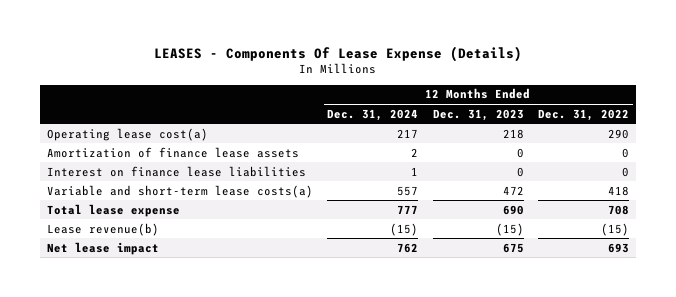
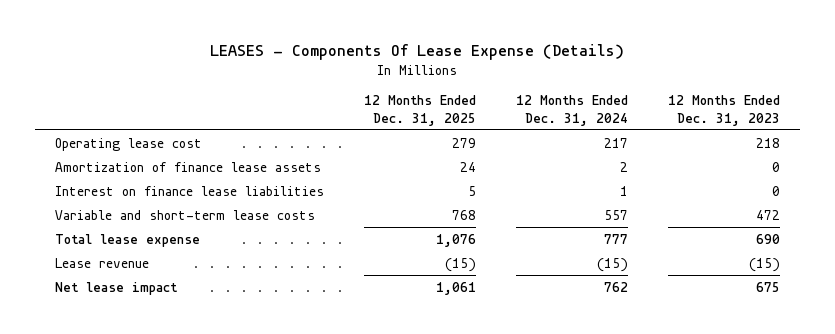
[538,108,630,121] Dec. 31, 2022 -> none
none -> [363,94,476,126] 12 Months Ended Dec. 31, 2025
[46,127,208,141] Operating lease cost(a) -> [54,137,202,151] Operating lease cost
[46,184,313,198] Variable and short-term lease costs(a) -> [54,209,315,220] Variable and short-term lease costs
[46,222,159,236] Lease revenue(b) -> [54,257,149,268] Lease revenue

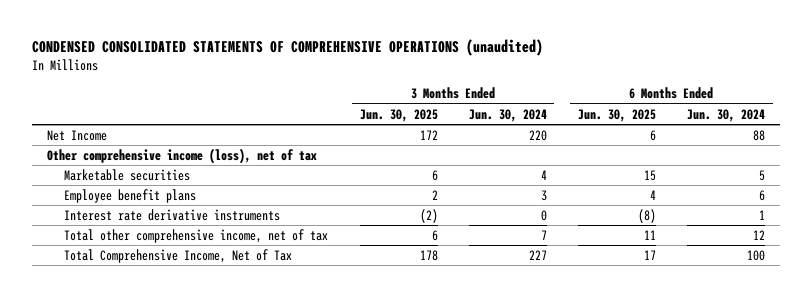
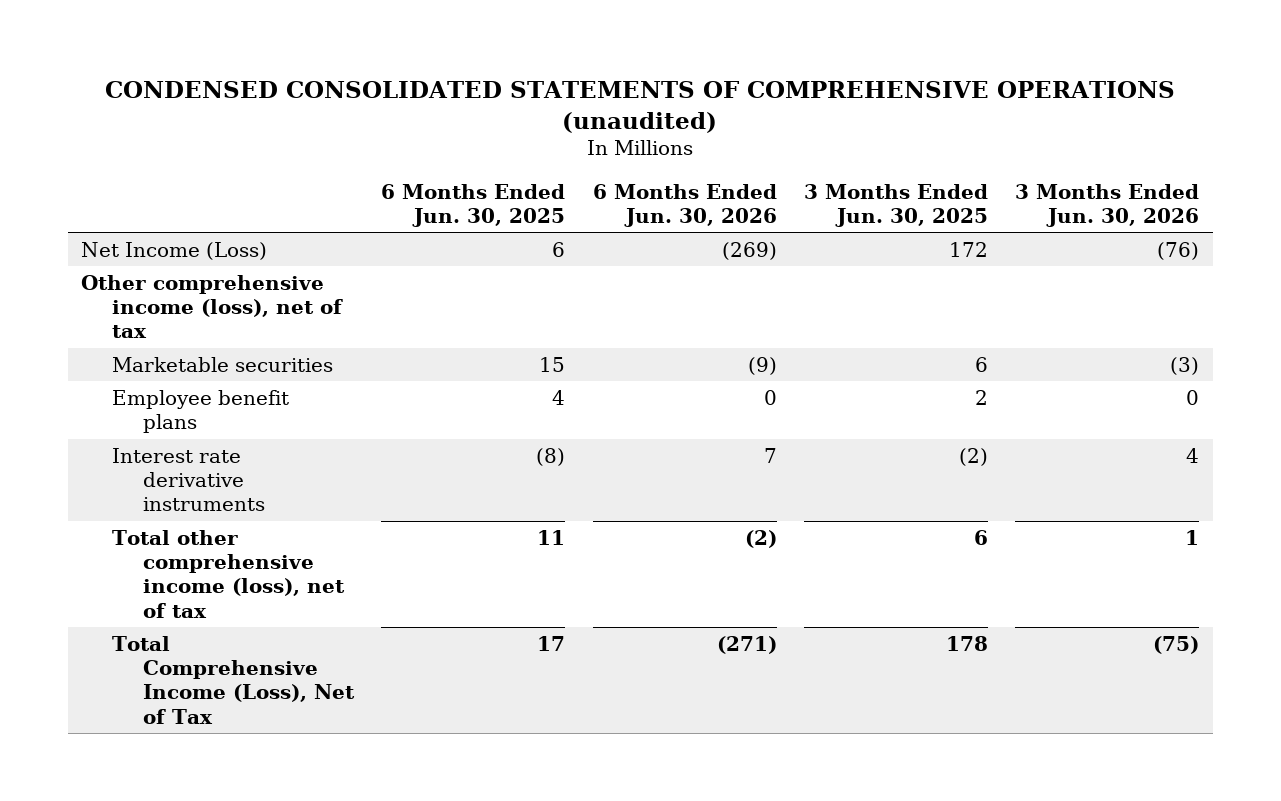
[468,108,547,122] Jun. 30, 2024 -> none
[686,108,765,122] Jun. 30, 2024 -> none
none -> [592,183,777,227] 6 Months Ended Jun. 30, 2026
none -> [1015,183,1200,227] 3 Months Ended Jun. 30, 2026
[47,129,108,141] Net Income -> [81,241,268,260] Net Income (Loss)
[64,228,329,243] Total other comprehensive income, net of tax -> [112,529,346,618] Total other comprehensive income (loss), net of tax
[64,248,293,263] Total Comprehensive Income, Net of Tax -> [112,635,356,724] Total Comprehensive Income (Loss), Net of Tax

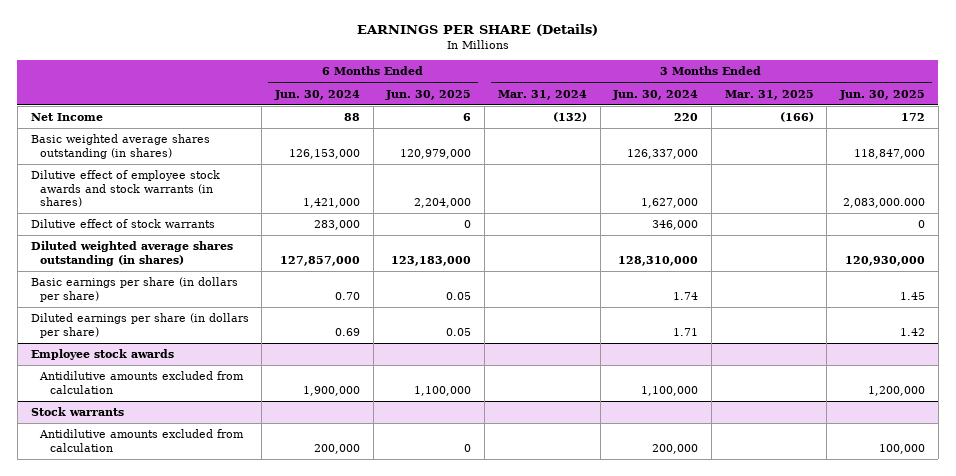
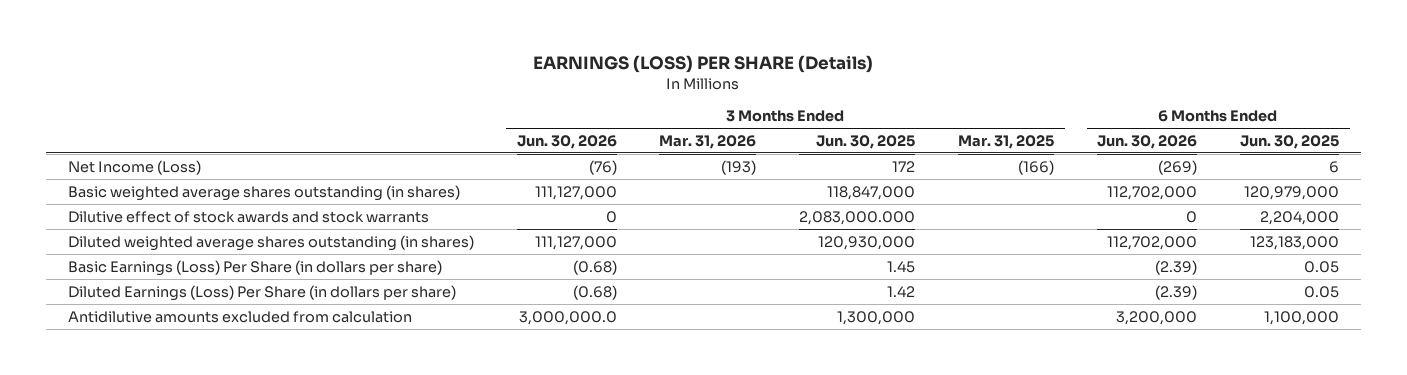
[356,24,598,37] EARNINGS PER SHARE (Details) -> [533,54,874,73] EARNINGS (LOSS) PER SHARE (Details)
[273,89,360,100] Jun. 30, 2024 -> none
[497,89,587,100] Mar. 31, 2024 -> none
[612,89,699,100] Jun. 30, 2024 -> none
none -> [516,134,617,149] Jun. 30, 2026
none -> [659,134,757,149] Mar. 31, 2026
none -> [1097,134,1198,149] Jun. 30, 2026
[30,113,103,122] Net Income -> [67,159,201,175] Net Income (Loss)
[30,170,220,207] Dilutive effect of employee stock awards and stock warrants (in shares) -> none
[30,219,215,229] Dilutive effect of stock warrants -> [67,210,429,223] Dilutive effect of stock awards and stock warrants
[464,220,472,229] 0 -> [1260,210,1340,225] 2,204,000
[918,220,926,229] 0 -> [799,210,916,225] 2,083,000.000
[30,349,174,361] Employee stock awards -> none
[30,407,124,417] Stock warrants -> none
[39,429,245,452] Antidilutive amounts excluded from calculation -> none
[30,277,238,302] Basic earnings per share (in dollars per share) -> [67,259,442,276] Basic Earnings (Loss) Per Share (in dollars per share)
[30,313,249,338] Diluted earnings per share (in dollars per share) -> [67,284,456,301] Diluted Earnings (Loss) Per Share (in dollars per share)
[868,385,926,396] 1,200,000 -> [837,310,916,325] 1,300,000

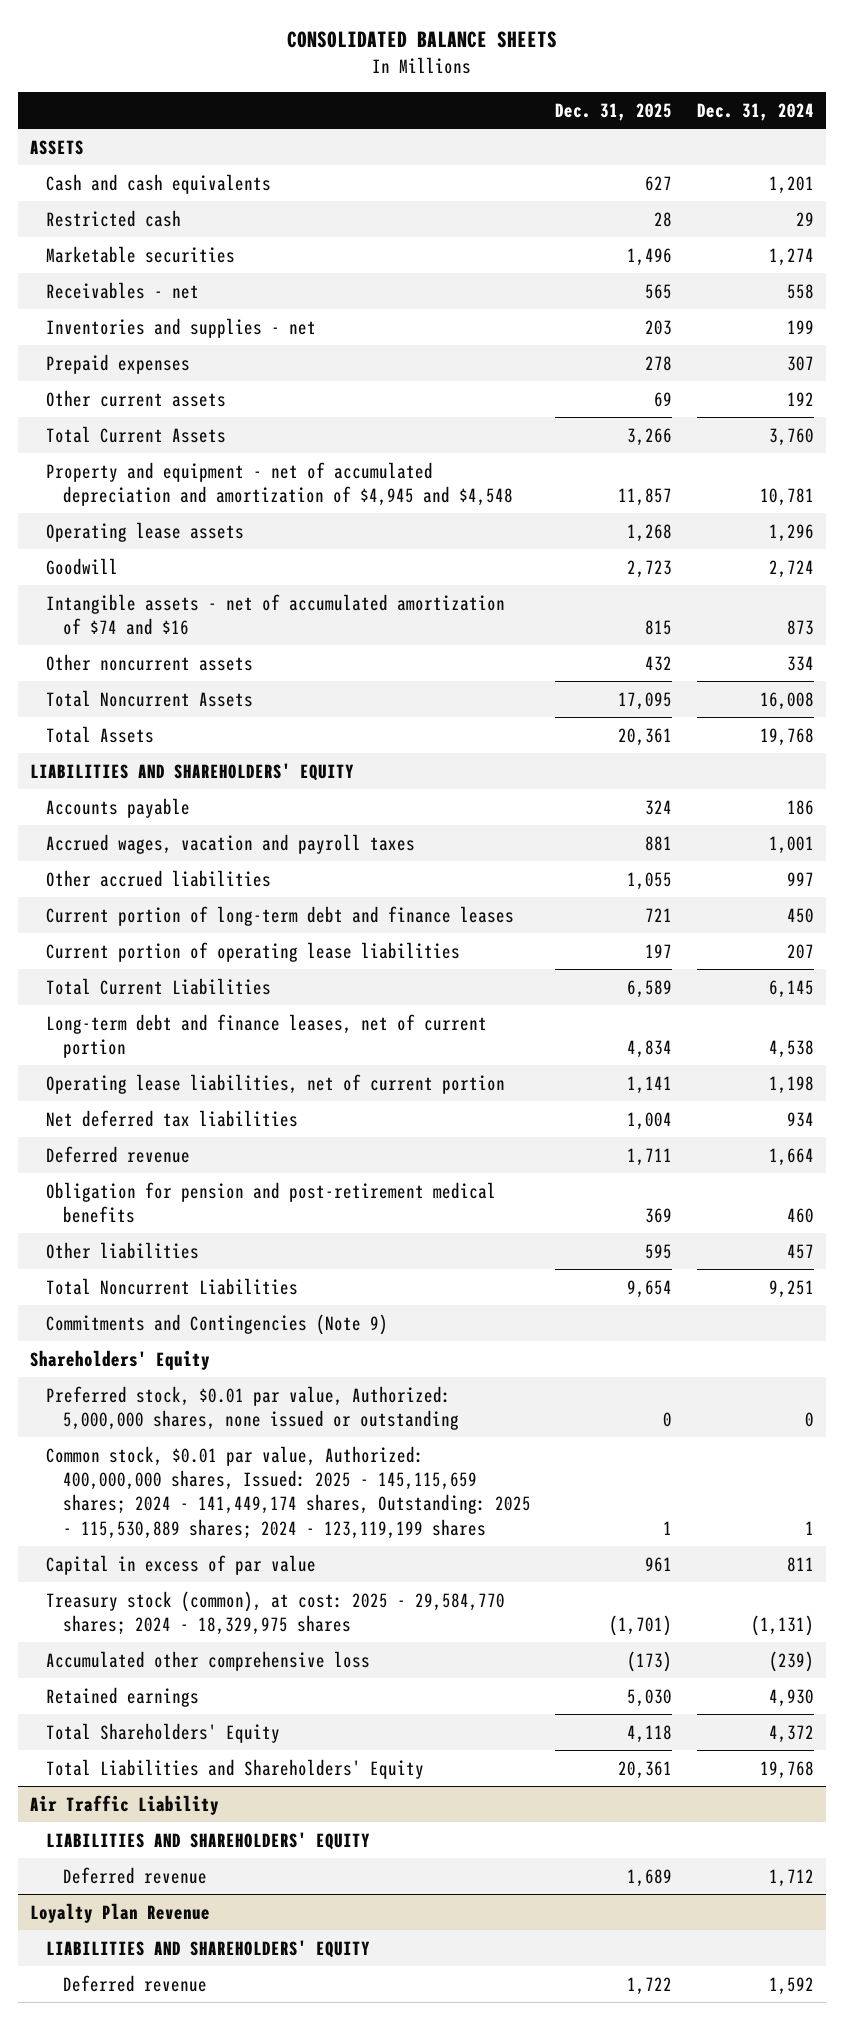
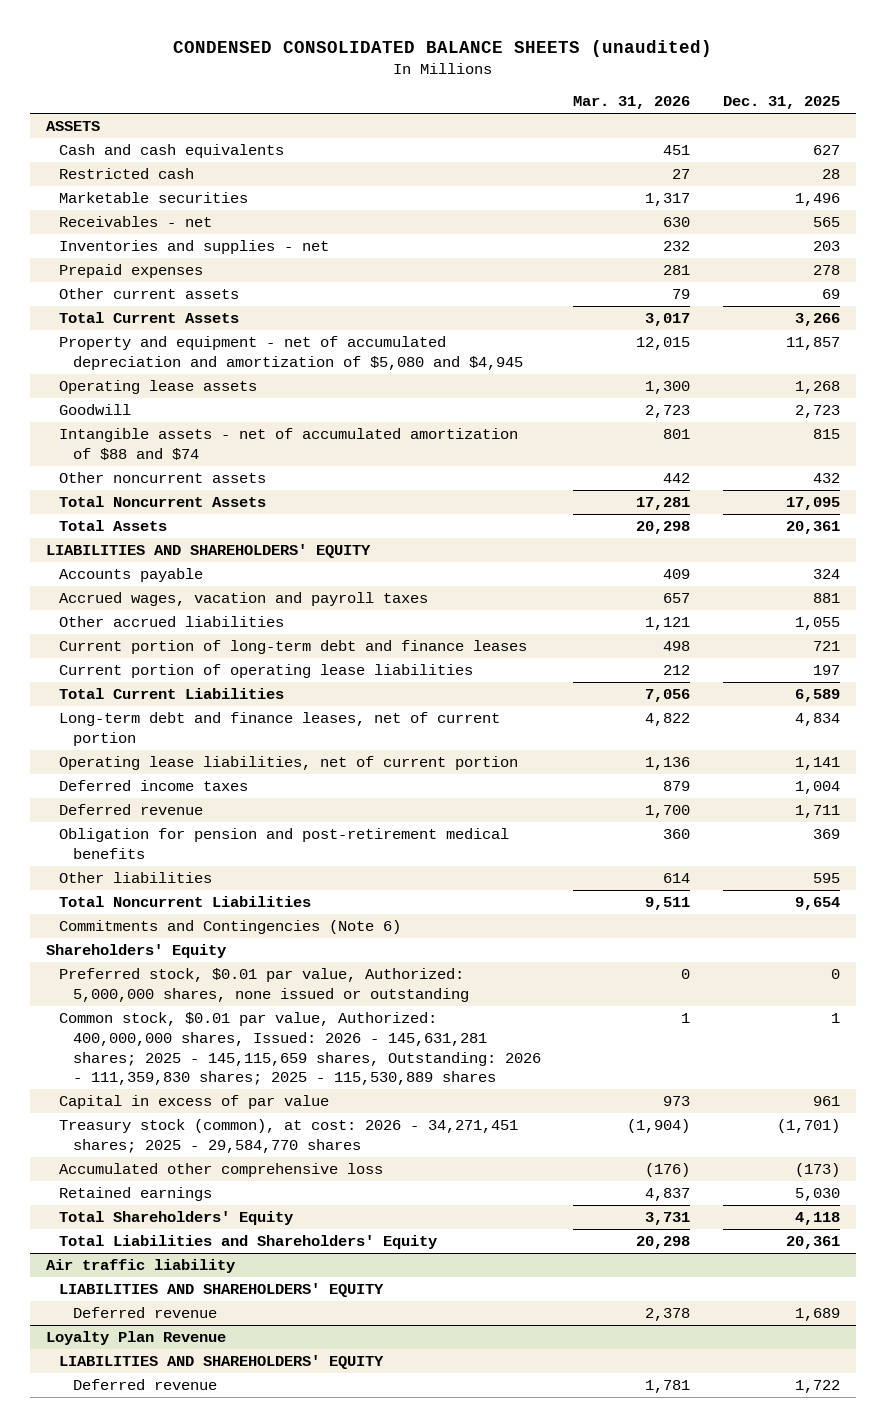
[287,31,558,49] CONSOLIDATED BALANCE SHEETS -> [173,40,713,58] CONDENSED CONSOLIDATED BALANCE SHEETS (unaudited)
[696,103,814,122] Dec. 31, 2024 -> none
none -> [573,96,691,110] Mar. 31, 2026
[46,461,513,507] Property and equipment - net of accumulated depreciation and amortization of $4,945 and $4,548 -> [59,335,523,370] Property and equipment - net of accumulated depreciation and amortization of $5,080 and $4,945
[46,593,506,636] Intangible assets - net of accumulated amortization of $74 and $16 -> [59,427,519,460] Intangible assets - net of accumulated amortization of $88 and $74
[46,1109,299,1127] Net deferred tax liabilities -> [59,779,249,791] Deferred income taxes
[46,1313,389,1335] Commitments and Contingencies (Note 9) -> [59,919,402,934] Commitments and Contingencies (Note 6)
[46,1445,531,1539] Common stock, $0.01 par value, Authorized: 400,000,000 shares, Issued: 2025 - 145,115,659 shares; 2024 - 141,449,174 shares, Outstanding: 2025 - 115,530,889 shares; 2024 - 123,119,199 shares -> [59,1011,541,1086] Common stock, $0.01 par value, Authorized: 400,000,000 shares, Issued: 2026 - 145,631,281 shares; 2025 - 145,115,659 shares, Outstanding: 2026 - 111,359,830 shares; 2025 - 115,530,889 shares
[46,1590,506,1636] Treasury stock (common), at cost: 2025 - 29,584,770 shares; 2024 - 18,329,975 shares -> [59,1118,519,1153] Treasury stock (common), at cost: 2026 - 34,271,451 shares; 2025 - 29,584,770 shares
[30,1794,220,1815] Air Traffic Liability -> [46,1258,236,1273] Air traffic liability

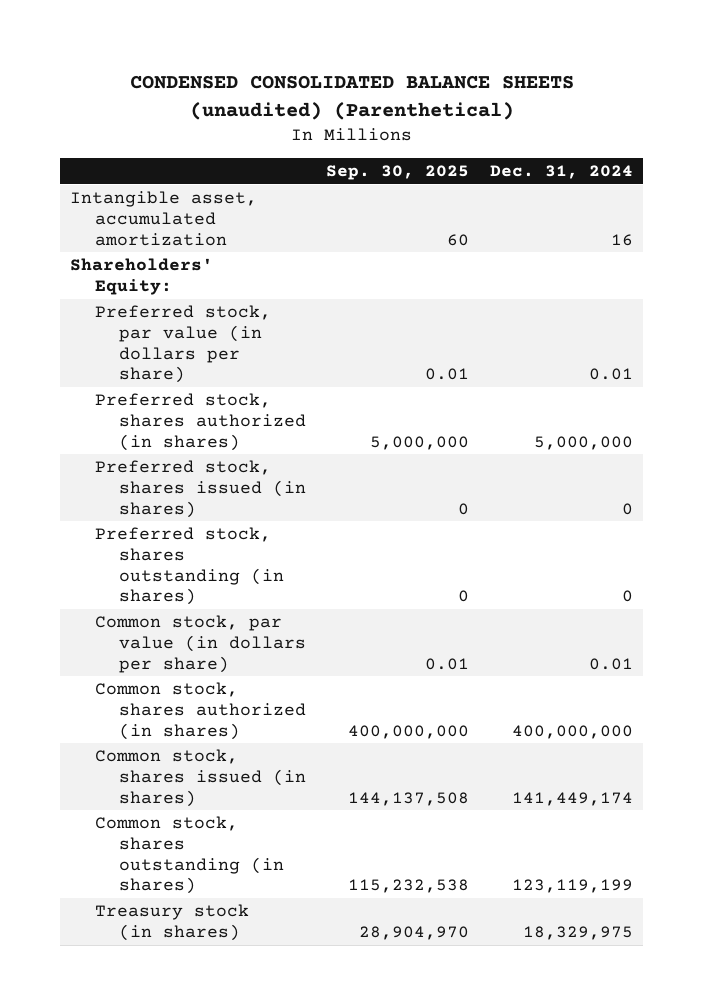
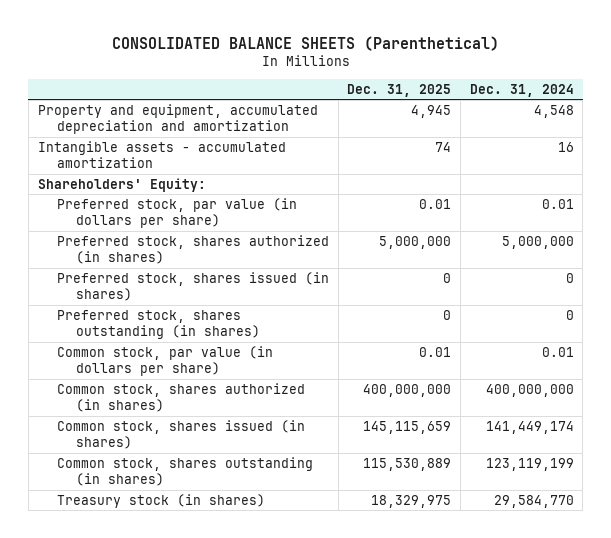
[129,75,574,120] CONDENSED CONSOLIDATED BALANCE SHEETS (unaudited) (Parenthetical) -> [111,35,499,51] CONSOLIDATED BALANCE SHEETS (Parenthetical)
[326,165,470,181] Sep. 30, 2025 -> none
none -> [347,83,452,97] Dec. 31, 2025
none -> [37,103,318,135] Property and equipment, accumulated depreciation and amortization
[70,191,258,246] Intangible asset, accumulated amortization -> [37,140,286,169] Intangible assets - accumulated amortization
[522,925,633,940] 18,329,975 -> [493,494,574,508] 29,584,770

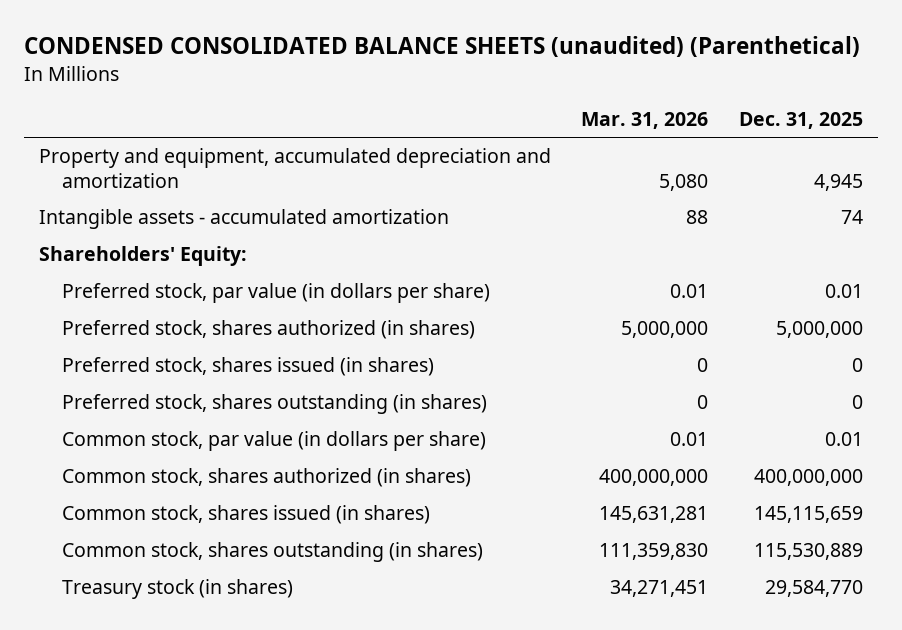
[111,35,499,51] CONSOLIDATED BALANCE SHEETS (Parenthetical) -> [24,36,861,58] CONDENSED CONSOLIDATED BALANCE SHEETS (unaudited) (Parenthetical)
[469,83,574,97] Dec. 31, 2024 -> none
none -> [581,111,709,129] Mar. 31, 2026
[371,494,452,508] 18,329,975 -> [764,580,863,598] 29,584,770

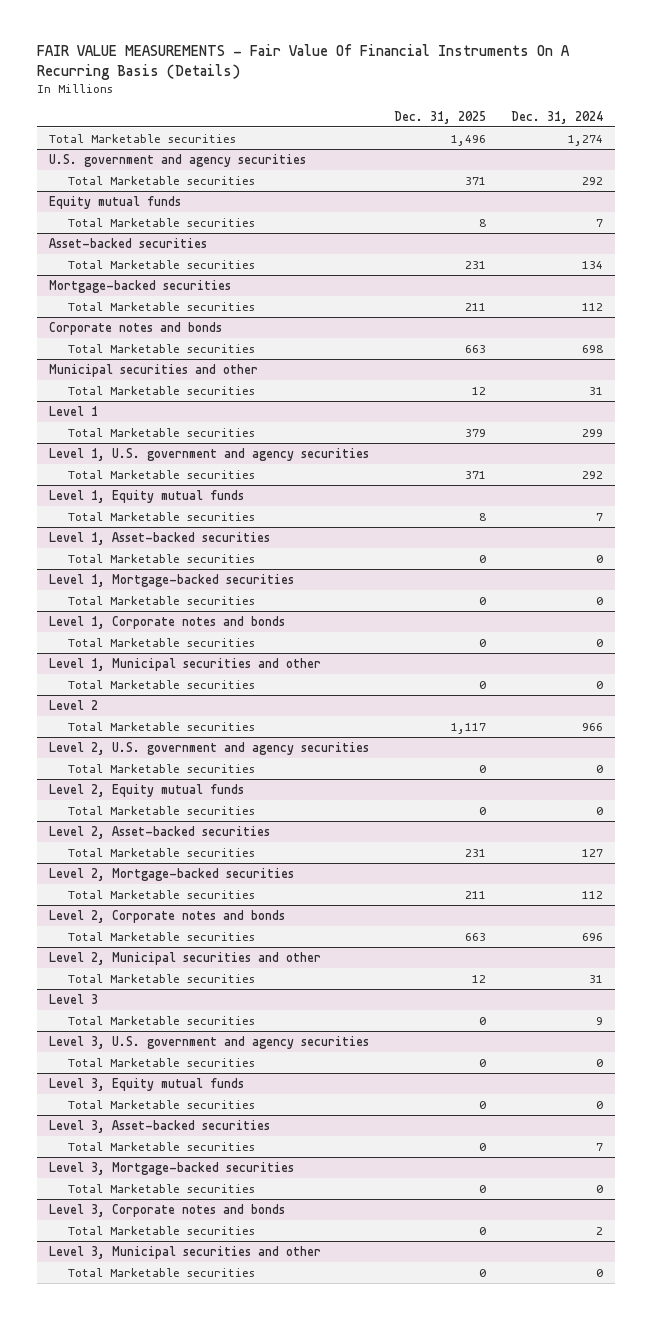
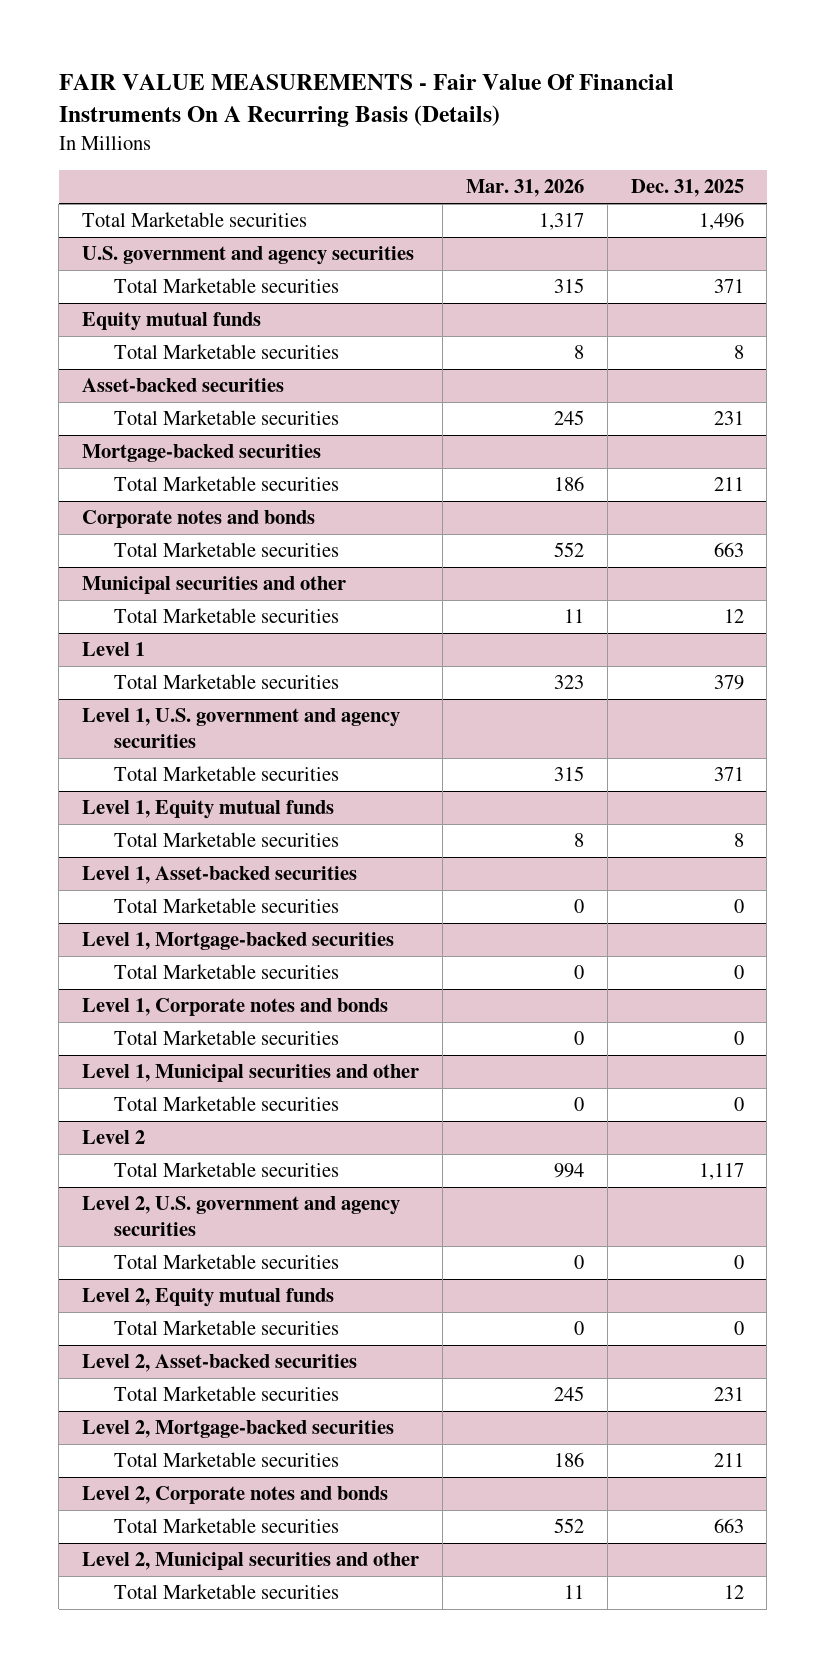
[510,110,603,124] Dec. 31, 2024 -> none
none -> [465,179,584,198] Mar. 31, 2026
[49,993,99,1004] Level 3 -> none
[68,1015,256,1025] Total Marketable securities -> none
[49,1035,370,1049] Level 3, U.S. government and agency securities -> none
[68,1057,256,1067] Total Marketable securities -> none
[49,1077,245,1091] Level 3, Equity mutual funds -> none
[68,1099,256,1109] Total Marketable securities -> none
[49,1119,271,1133] Level 3, Asset-backed securities -> none
[68,1141,256,1151] Total Marketable securities -> none
[49,1161,295,1175] Level 3, Mortgage-backed securities -> none
[68,1183,256,1193] Total Marketable securities -> none
[49,1203,286,1217] Level 3, Corporate notes and bonds -> none
[68,1225,256,1235] Total Marketable securities -> none
[49,1245,322,1259] Level 3, Municipal securities and other -> none
[68,1267,256,1277] Total Marketable securities -> none

